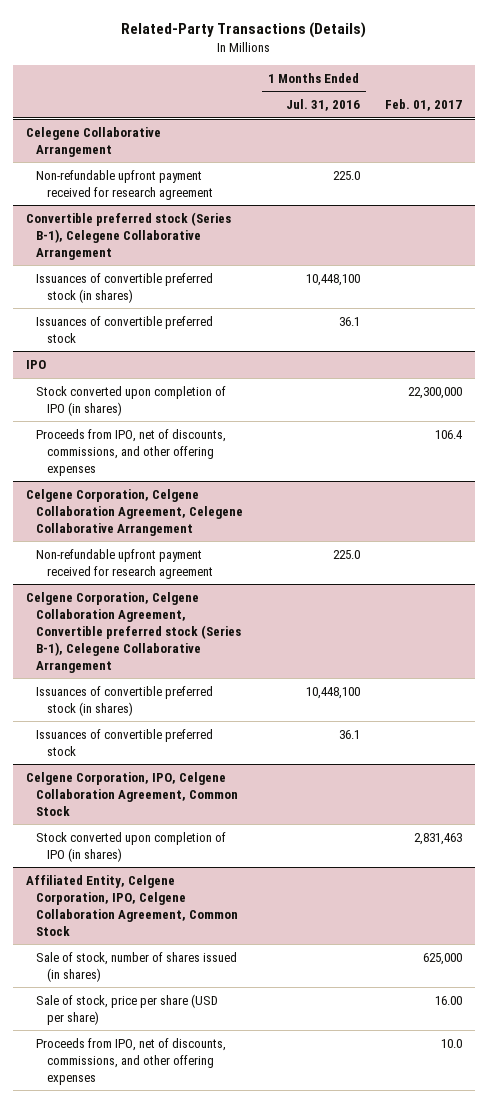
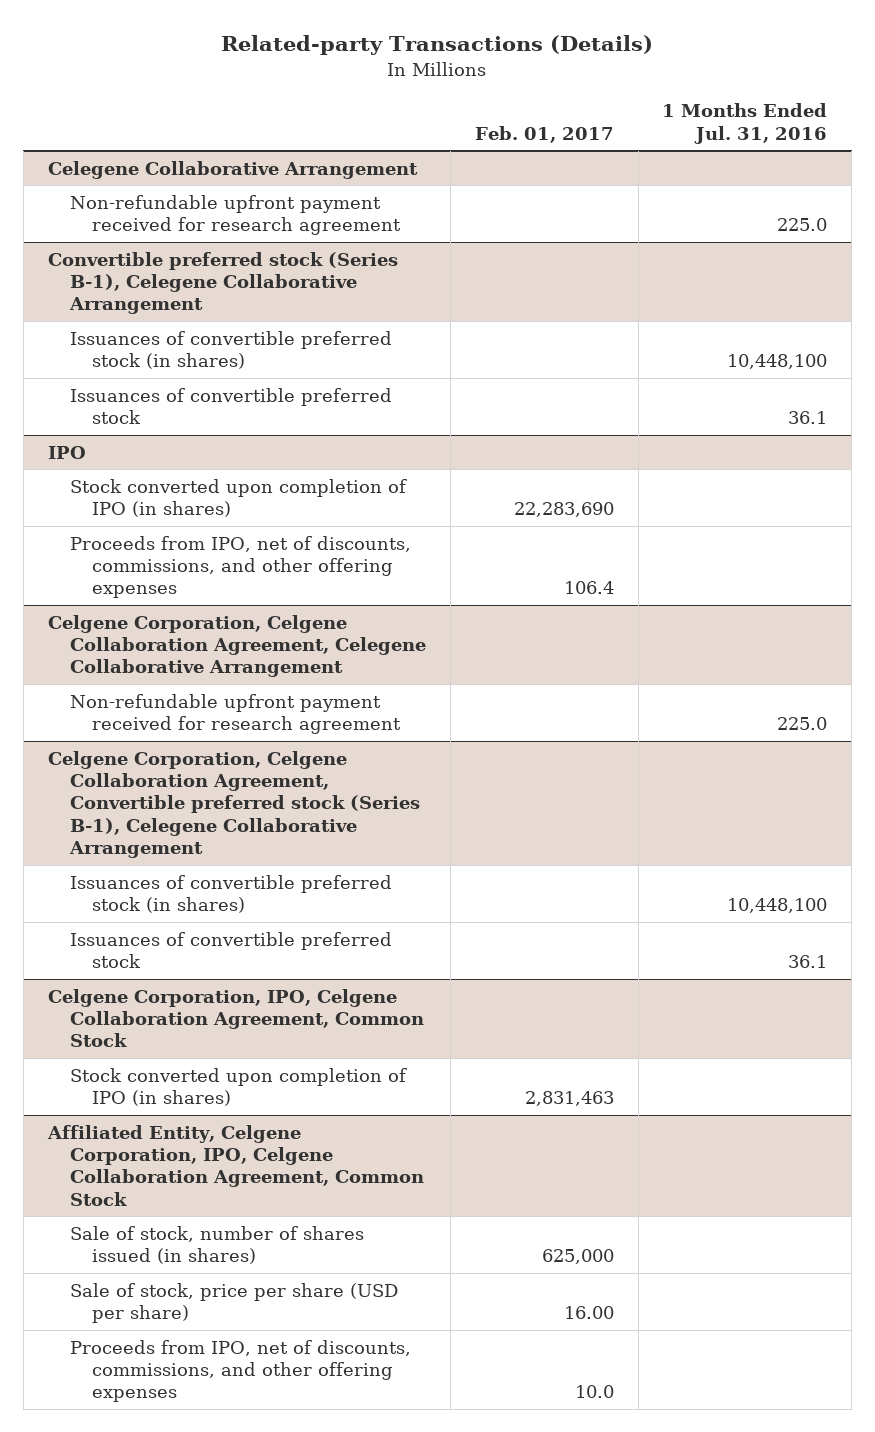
[120,21,366,38] Related-Party Transactions (Details) -> [221,35,654,56] Related-party Transactions (Details)
[408,386,463,399] 22,300,000 -> [513,502,614,518] 22,283,690

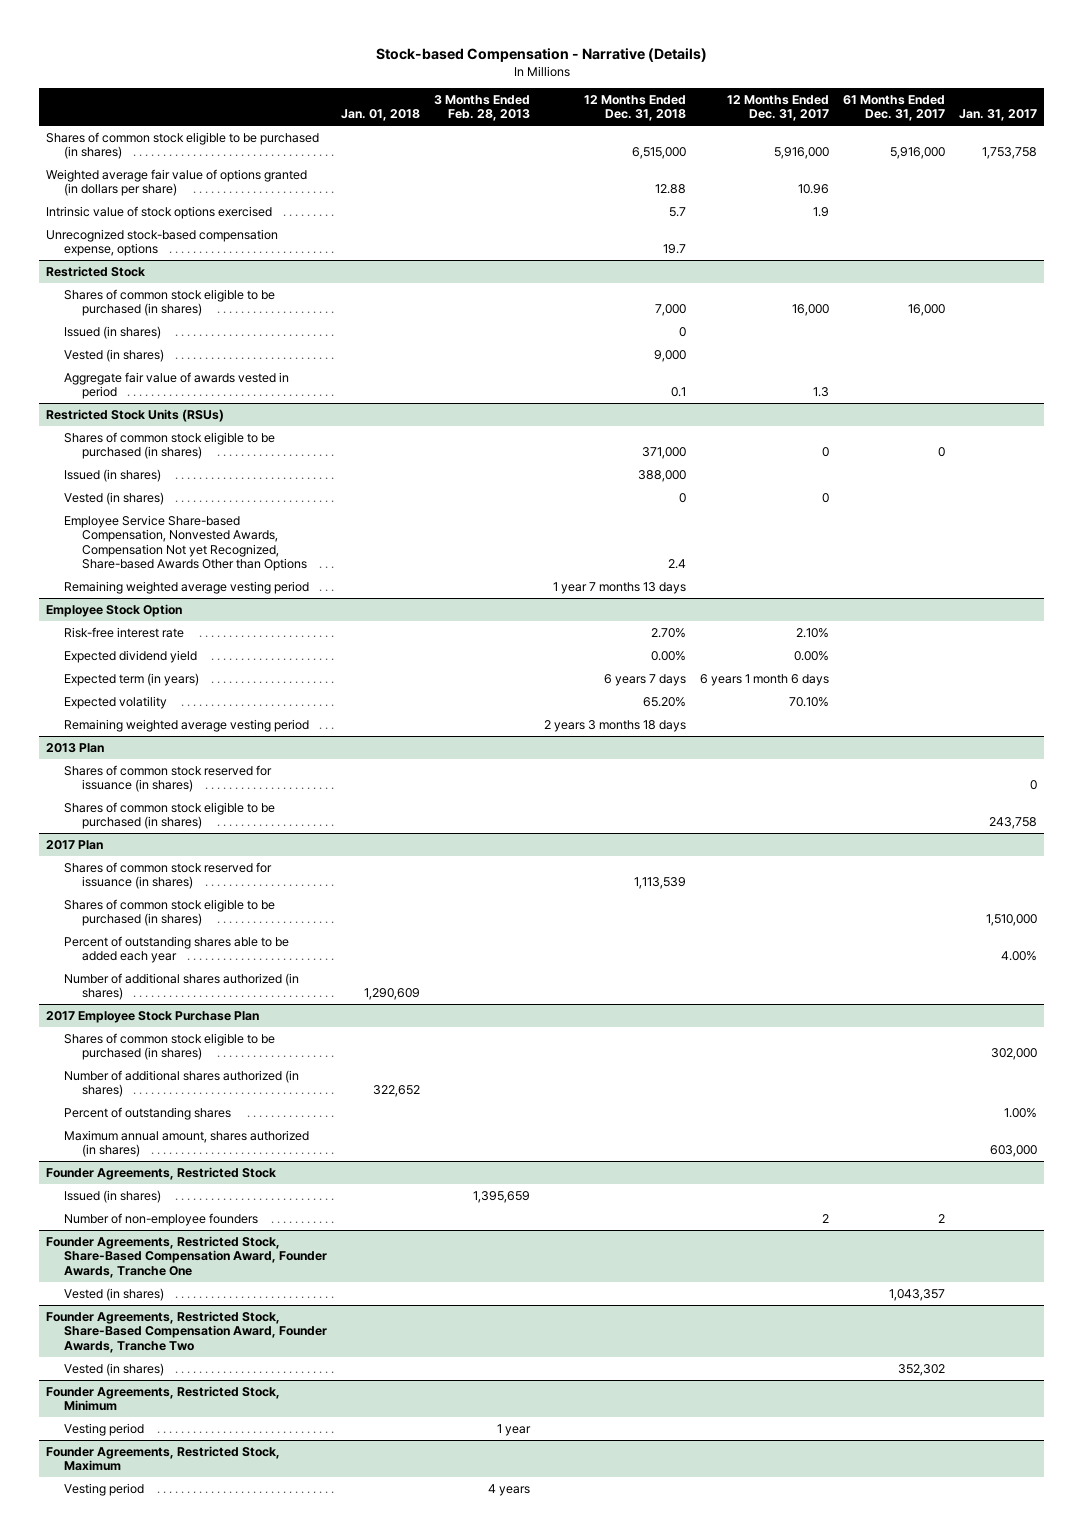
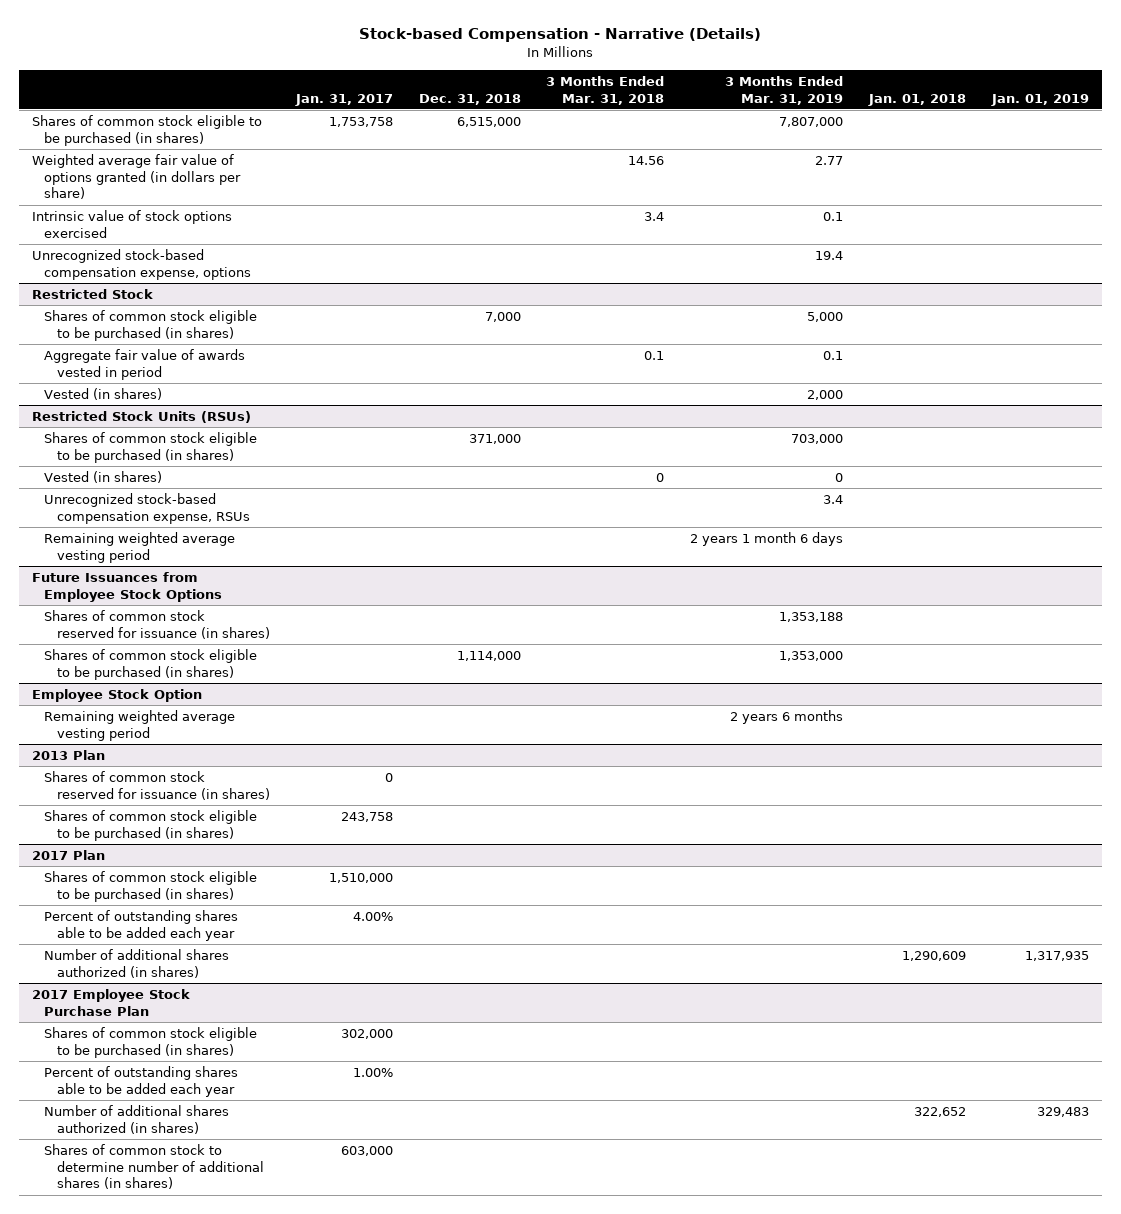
[434,94,531,122] 3 Months Ended Feb. 28, 2013 -> none
[584,94,687,122] 12 Months Ended Dec. 31, 2018 -> none
[727,94,830,122] 12 Months Ended Dec. 31, 2017 -> none
[843,94,946,122] 61 Months Ended Dec. 31, 2017 -> none
none -> [418,93,521,105] Dec. 31, 2018
none -> [546,75,665,105] 3 Months Ended Mar. 31, 2018
none -> [725,75,844,105] 3 Months Ended Mar. 31, 2019
none -> [990,93,1089,106] Jan. 01, 2019
[64,325,162,339] Issued (in shares) -> none
[64,348,165,362] Vested (in shares) -> [44,387,163,400] Vested (in shares)
[64,468,162,482] Issued (in shares) -> none
[64,514,307,572] Employee Service Share-based Compensation, Nonvested Awards, Compensation Not yet Recognized, Share-based Awards Other than Options -> [44,492,251,524] Unrecognized stock-based compensation expense, RSUs
none -> [31,571,223,602] Future Issuances from Employee Stock Options
none -> [44,609,271,639] Shares of common stock reserved for issuance (in shares)
none -> [44,648,258,680] Shares of common stock eligible to be purchased (in shares)
[64,626,185,638] Risk-free interest rate -> none
[64,649,198,663] Expected dividend yield -> none
[64,672,200,686] Expected term (in years) -> none
[64,695,168,709] Expected volatility -> none
[64,861,273,890] Shares of common stock reserved for issuance (in shares) -> none
none -> [44,1065,239,1097] Percent of outstanding shares able to be added each year
[64,1106,232,1120] Percent of outstanding shares -> none
[46,1166,277,1180] Founder Agreements, Restricted Stock -> none
[64,1189,162,1203] Issued (in shares) -> none
[64,1212,259,1226] Number of non-employee founders -> none
[46,1235,328,1278] Founder Agreements, Restricted Stock, Share-Based Compensation Award, Founder Awards, Tranche One -> none
[64,1287,165,1301] Vested (in shares) -> none
[46,1310,328,1353] Founder Agreements, Restricted Stock, Share-Based Compensation Award, Founder Awards, Tranche Two -> none
[64,1362,165,1376] Vested (in shares) -> none
[46,1385,281,1412] Founder Agreements, Restricted Stock, Minimum -> none
[64,1422,145,1436] Vesting period -> none
[46,1445,281,1472] Founder Agreements, Restricted Stock, Maximum -> none
[64,1482,145,1496] Vesting period -> none
[64,1129,310,1158] Maximum annual amount, shares authorized (in shares) -> [44,1143,265,1190] Shares of common stock to determine number of additional shares (in shares)

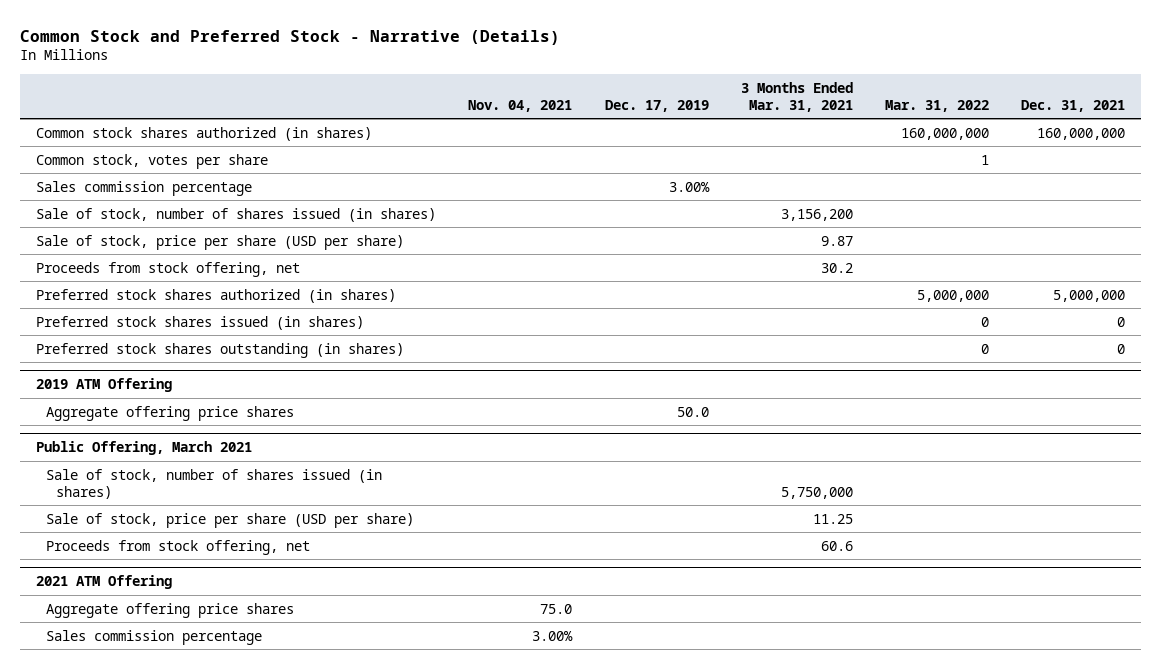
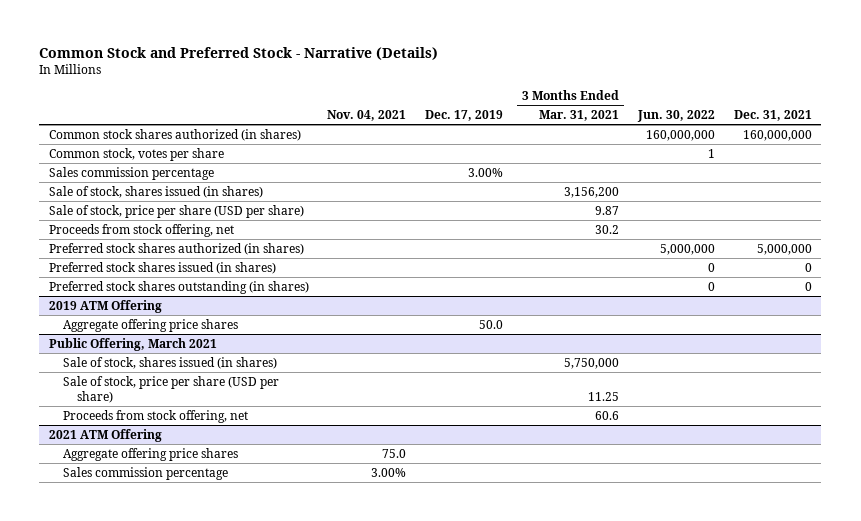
[884,99,989,112] Mar. 31, 2022 -> none
none -> [637,110,716,123] Jun. 30, 2022
[36,207,437,222] Sale of stock, number of shares issued (in shares) -> [48,185,263,198] Sale of stock, shares issued (in shares)
[46,468,383,499] Sale of stock, number of shares issued (in shares) -> [62,356,277,369] Sale of stock, shares issued (in shares)

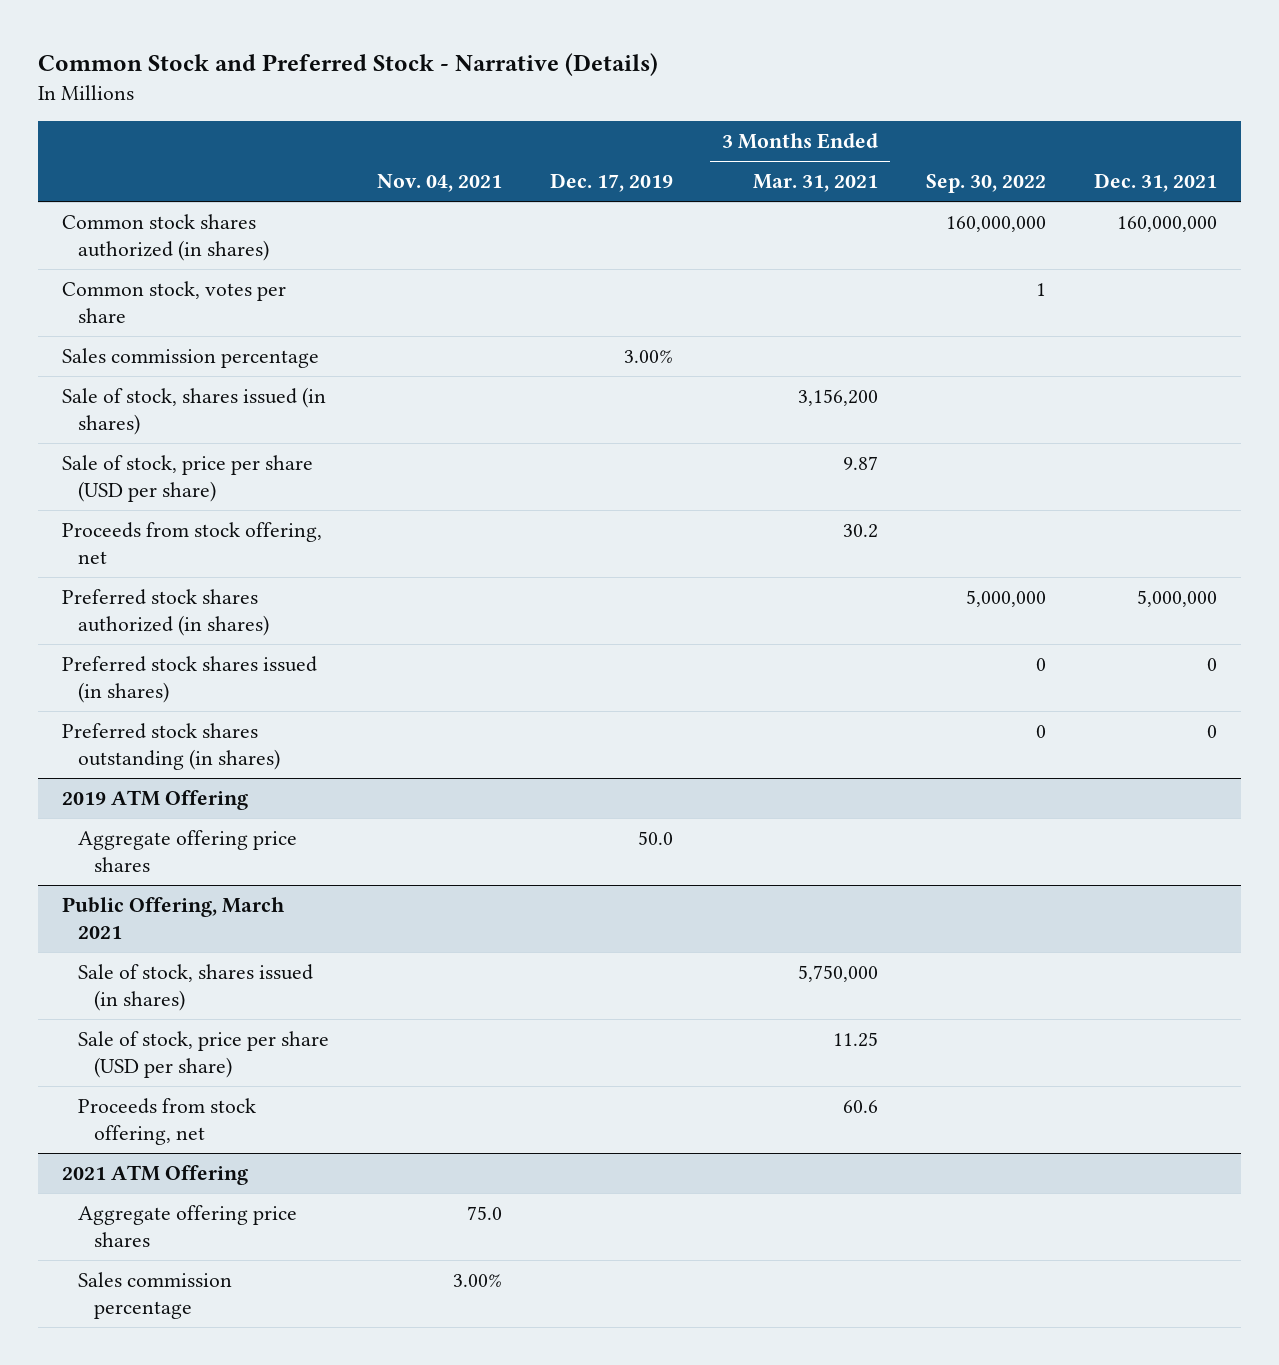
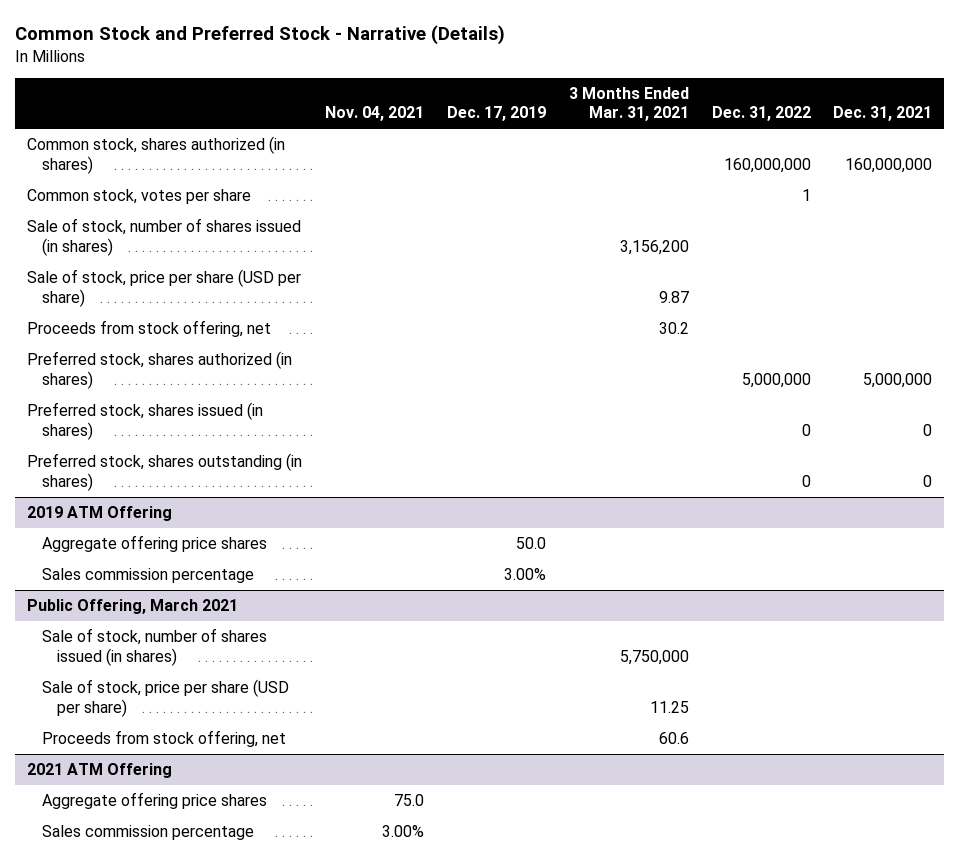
[925,174,1046,194] Sep. 30, 2022 -> none
none -> [711,106,811,122] Dec. 31, 2022
[61,214,269,261] Common stock shares authorized (in shares) -> [26,136,285,174] Common stock, shares authorized (in shares)
[61,348,319,369] Sales commission percentage -> none
[61,387,326,435] Sale of stock, shares issued (in shares) -> [26,218,301,256] Sale of stock, number of shares issued (in shares)
[61,589,269,636] Preferred stock shares authorized (in shares) -> [26,351,292,389] Preferred stock, shares authorized (in shares)
[61,656,317,703] Preferred stock shares issued (in shares) -> [26,402,263,440] Preferred stock, shares issued (in shares)
[61,723,280,770] Preferred stock shares outstanding (in shares) -> [26,453,302,491] Preferred stock, shares outstanding (in shares)
none -> [41,568,254,584] Sales commission percentage
[77,964,313,1011] Sale of stock, shares issued (in shares) -> [41,628,267,666] Sale of stock, number of shares issued (in shares)

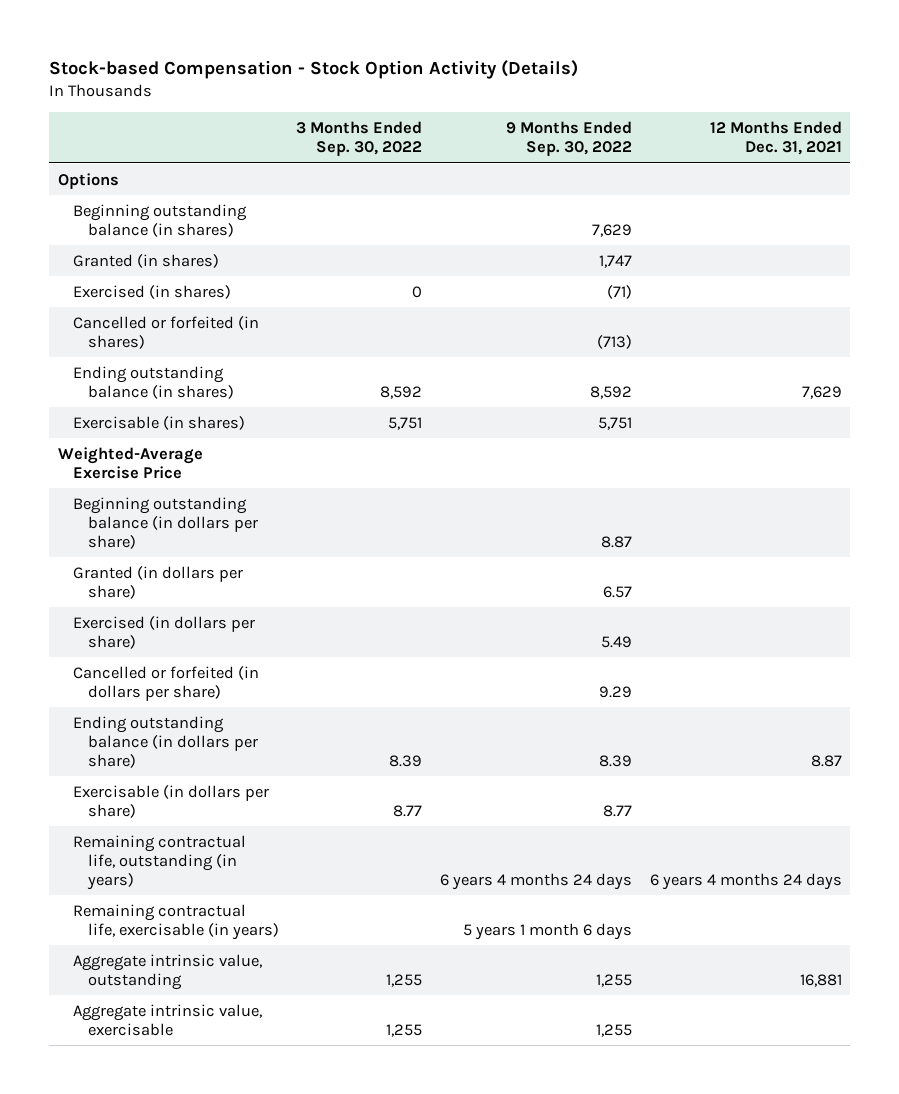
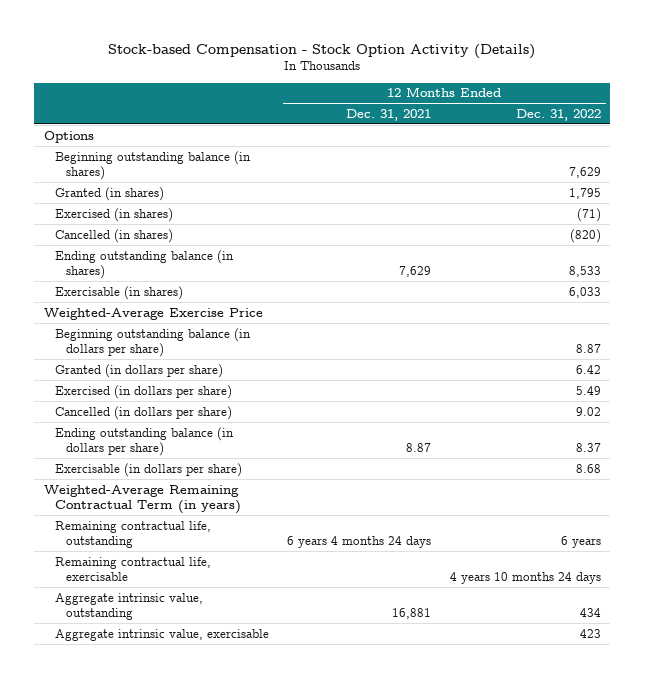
[296,120,423,157] 3 Months Ended Sep. 30, 2022 -> none
[505,120,632,157] 9 Months Ended Sep. 30, 2022 -> none
none -> [516,108,602,121] Dec. 31, 2022
[72,315,259,349] Cancelled or forfeited (in shares) -> [54,228,173,243] Cancelled (in shares)
[72,665,259,701] Cancelled or forfeited (in dollars per share) -> [54,405,232,420] Cancelled (in dollars per share)
none -> [43,484,241,515] Weighted-Average Remaining Contractual Term (in years)
[72,834,246,891] Remaining contractual life, outstanding (in years) -> [54,520,211,549] Remaining contractual life, outstanding
[72,903,279,940] Remaining contractual life, exercisable (in years) -> [54,556,211,582] Remaining contractual life, exercisable

